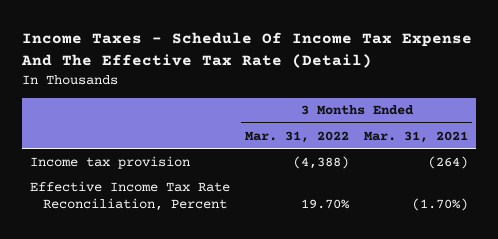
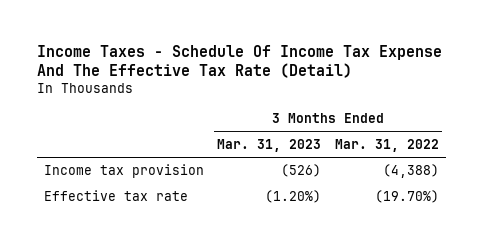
[364,130,469,143] Mar. 31, 2021 -> none
none -> [217,138,322,152] Mar. 31, 2023
[29,180,230,212] Effective Income Tax Rate Reconciliation, Percent -> [43,190,188,202] Effective tax rate
[300,199,350,210] 19.70% -> [374,190,439,204] (19.70%)

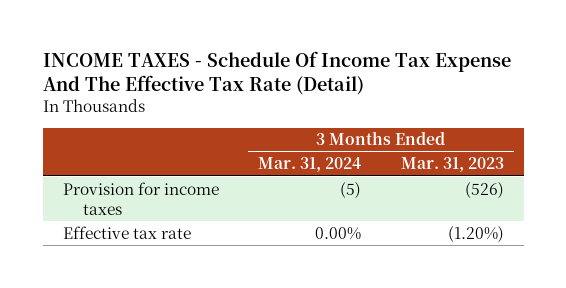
[36,44,442,79] Income Taxes - Schedule Of Income Tax Expense And The Effective Tax Rate (Detail) -> [42,51,511,96] INCOME TAXES - Schedule Of Income Tax Expense And The Effective Tax Rate (Detail)
[334,138,439,152] Mar. 31, 2022 -> none
none -> [258,157,362,173] Mar. 31, 2024
[43,164,204,179] Income tax provision -> [62,181,219,215] Provision for income taxes

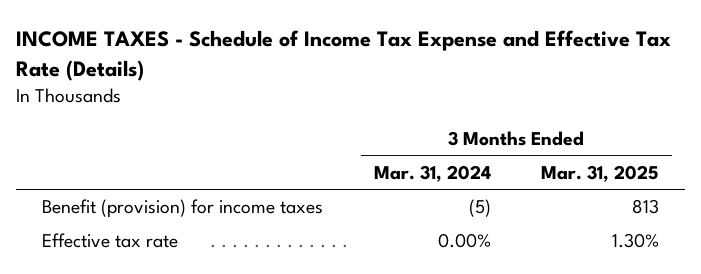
[42,51,511,96] INCOME TAXES - Schedule Of Income Tax Expense And The Effective Tax Rate (Detail) -> [16,30,672,82] INCOME TAXES - Schedule of Income Tax Expense and Effective Tax Rate (Details)
[400,157,504,173] Mar. 31, 2023 -> none
none -> [541,164,660,182] Mar. 31, 2025
[62,181,219,215] Provision for income taxes -> [41,199,323,219] Benefit (provision) for income taxes

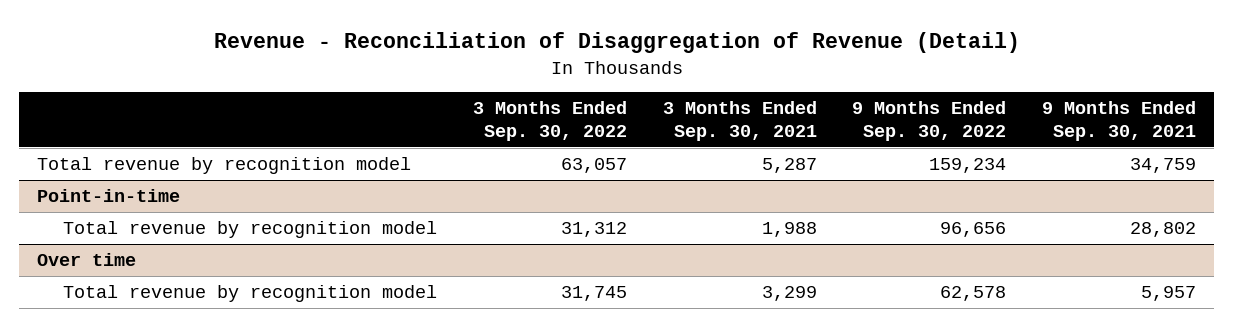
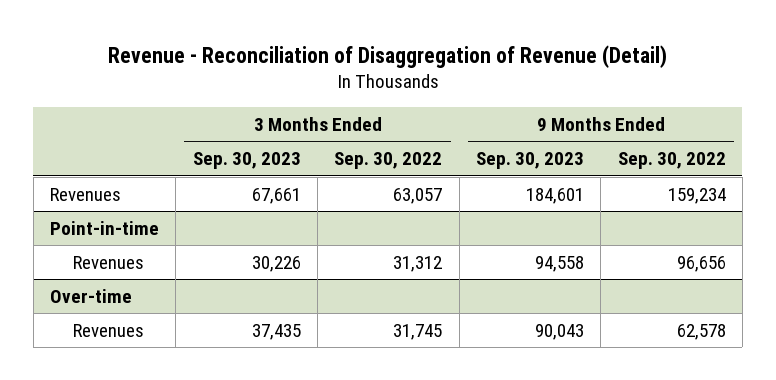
[662,101,817,142] 3 Months Ended Sep. 30, 2021 -> none
[1042,101,1197,142] 9 Months Ended Sep. 30, 2021 -> none
none -> [192,152,301,170] Sep. 30, 2023
none -> [475,152,584,170] Sep. 30, 2023
[37,156,412,174] Total revenue by recognition model -> [50,187,122,201] Revenues
[62,220,437,238] Total revenue by recognition model -> [72,255,144,269] Revenues
[37,252,137,266] Over time -> [50,288,133,303] Over-time
[62,284,437,302] Total revenue by recognition model -> [72,323,144,337] Revenues

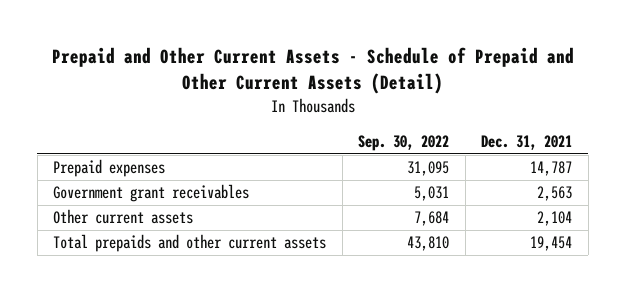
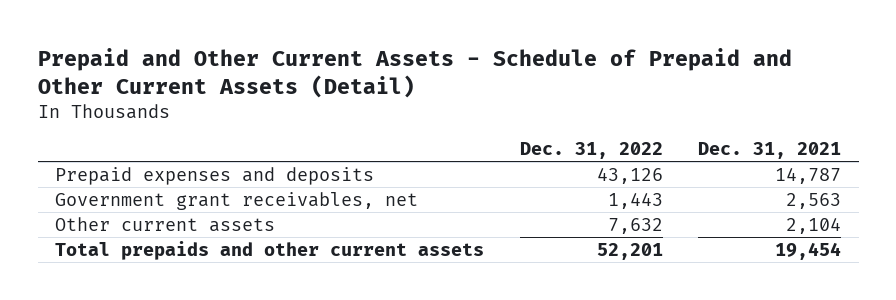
[358,134,450,151] Sep. 30, 2022 -> none
none -> [519,142,663,160] Dec. 31, 2022
[53,159,166,178] Prepaid expenses -> [55,166,375,185] Prepaid expenses and deposits
[53,184,250,203] Government grant receivables -> [55,191,419,210] Government grant receivables, net

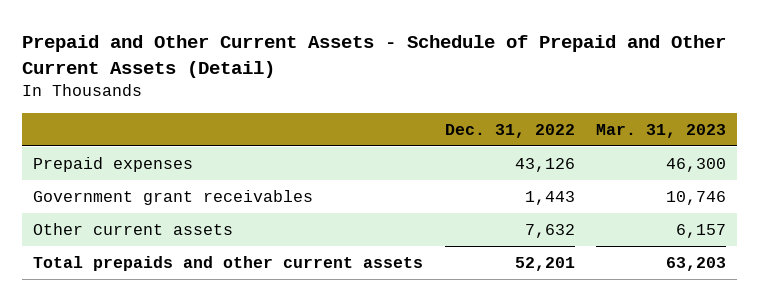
[697,142,841,160] Dec. 31, 2021 -> none
none -> [596,123,727,138] Mar. 31, 2023
[55,166,375,185] Prepaid expenses and deposits -> [33,157,194,173] Prepaid expenses
[55,191,419,210] Government grant receivables, net -> [33,190,314,206] Government grant receivables

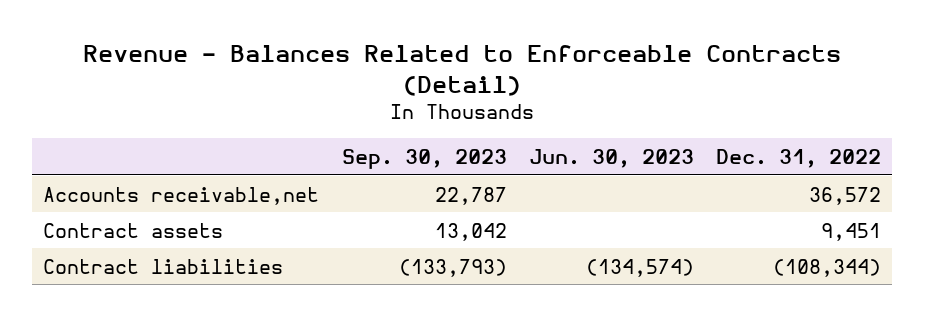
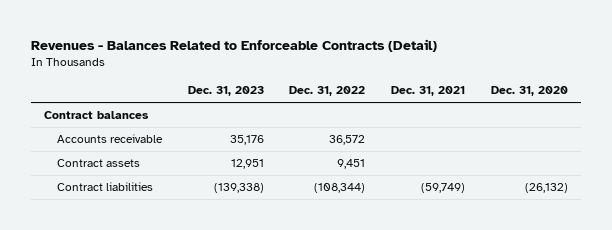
[83,45,842,96] Revenue - Balances Related to Enforceable Contracts (Detail) -> [31,38,438,52] Revenues - Balances Related to Enforceable Contracts (Detail)
[341,148,507,169] Sep. 30, 2023 -> none
[529,148,695,168] Jun. 30, 2023 -> none
none -> [187,86,264,97] Dec. 31, 2023
none -> [391,86,466,97] Dec. 31, 2021
none -> [490,86,568,97] Dec. 31, 2020
none -> [44,111,150,120] Contract balances
[43,186,320,205] Accounts receivable,net -> [56,134,163,144] Accounts receivable

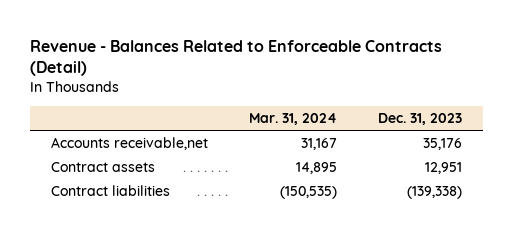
[31,38,438,52] Revenues - Balances Related to Enforceable Contracts (Detail) -> [29,39,442,77] Revenue - Balances Related to Enforceable Contracts (Detail)
[289,86,366,97] Dec. 31, 2022 -> none
[391,86,466,97] Dec. 31, 2021 -> none
[490,86,568,97] Dec. 31, 2020 -> none
none -> [248,112,337,125] Mar. 31, 2024
[44,111,150,120] Contract balances -> none
[56,134,163,144] Accounts receivable -> [50,137,208,151] Accounts receivable,net

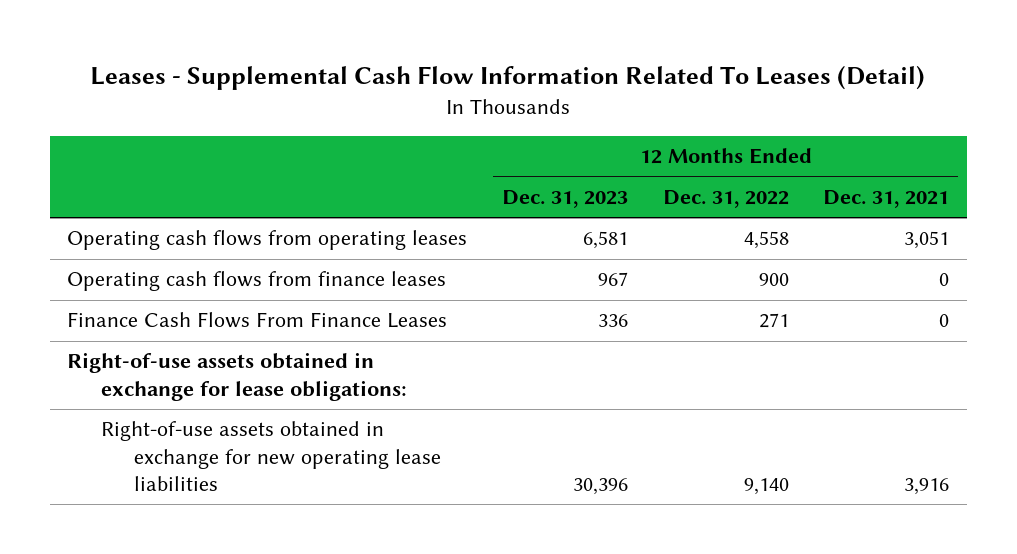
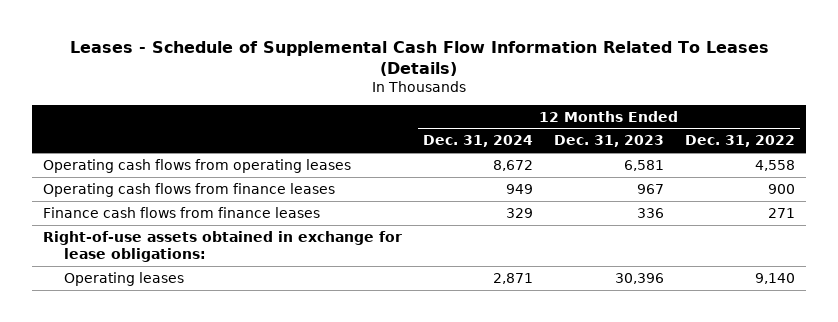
[90,65,926,91] Leases - Supplemental Cash Flow Information Related To Leases (Detail) -> [69,40,769,76] Leases - Schedule of Supplemental Cash Flow Information Related To Leases (Details)
[823,189,950,208] Dec. 31, 2021 -> none
none -> [422,135,533,148] Dec. 31, 2024
[67,312,448,329] Finance Cash Flows From Finance Leases -> [42,206,320,218] Finance cash flows from finance leases
[100,421,441,492] Right-of-use assets obtained in exchange for new operating lease liabilities -> [63,271,184,286] Operating leases

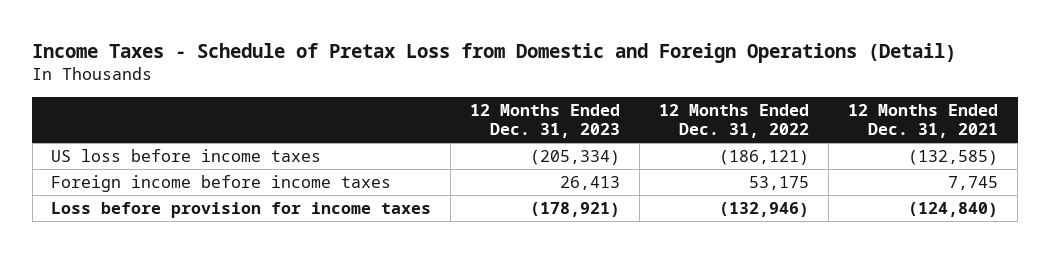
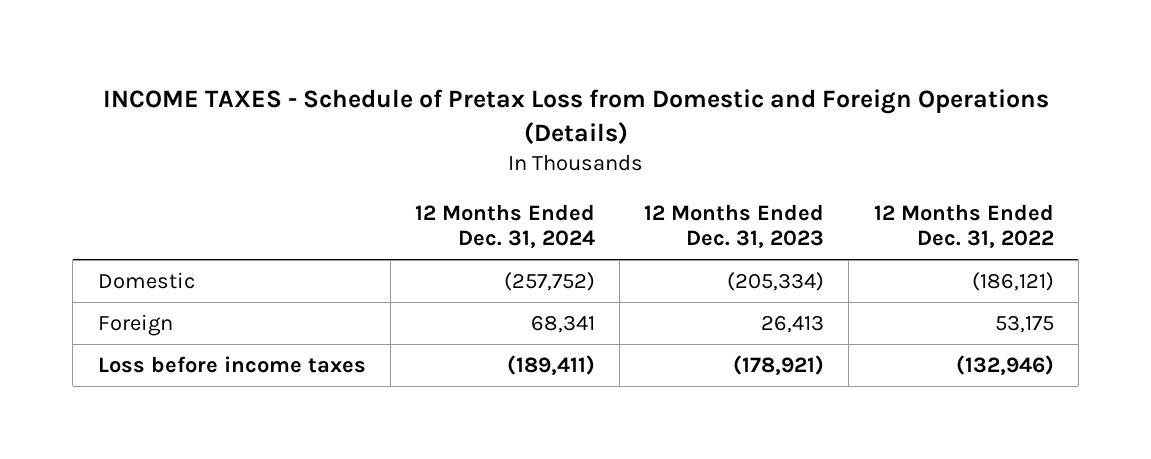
[32,42,957,63] Income Taxes - Schedule of Pretax Loss from Domestic and Foreign Operations (Detail) -> [102,88,1049,144] INCOME TAXES - Schedule of Pretax Loss from Domestic and Foreign Operations (Details)
[848,103,999,139] 12 Months Ended Dec. 31, 2021 -> none
none -> [414,203,595,249] 12 Months Ended Dec. 31, 2024
[51,149,322,163] US loss before income taxes -> [97,271,195,289] Domestic
[51,175,392,193] Foreign income before income taxes -> [97,313,173,336] Foreign
[51,202,432,219] Loss before provision for income taxes -> [97,355,366,373] Loss before income taxes

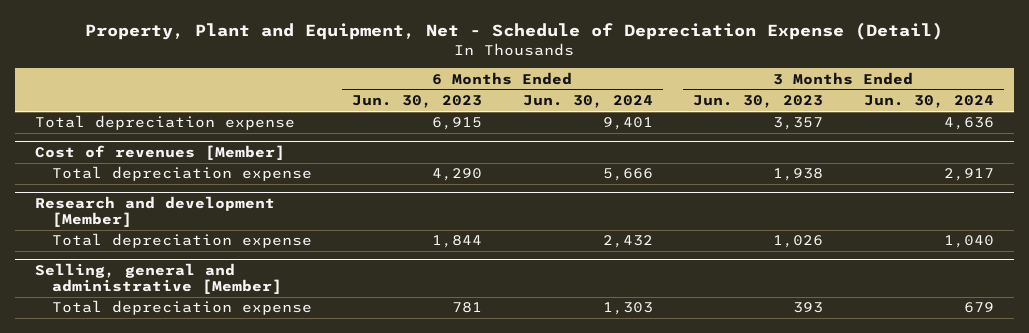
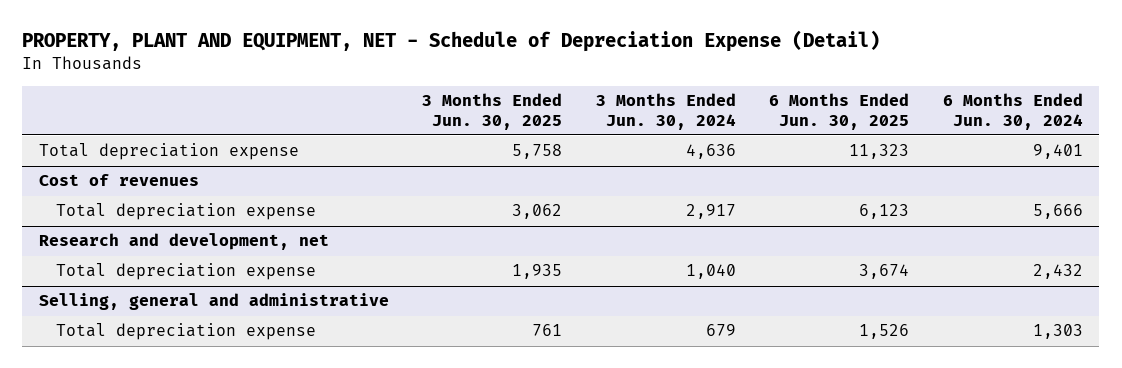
[85,22,944,41] Property, Plant and Equipment, Net - Schedule of Depreciation Expense (Detail) -> [22,30,881,53] PROPERTY, PLANT AND EQUIPMENT, NET - Schedule of Depreciation Expense (Detail)
[352,95,483,109] Jun. 30, 2023 -> none
[693,95,824,109] Jun. 30, 2023 -> none
none -> [422,92,563,130] 3 Months Ended Jun. 30, 2025
none -> [769,92,910,130] 6 Months Ended Jun. 30, 2025
[34,144,285,160] Cost of revenues [Member] -> [38,174,199,187] Cost of revenues
[34,195,275,228] Research and development [Member] -> [38,233,329,251] Research and development, net
[34,262,282,295] Selling, general and administrative [Member] -> [38,293,389,311] Selling, general and administrative

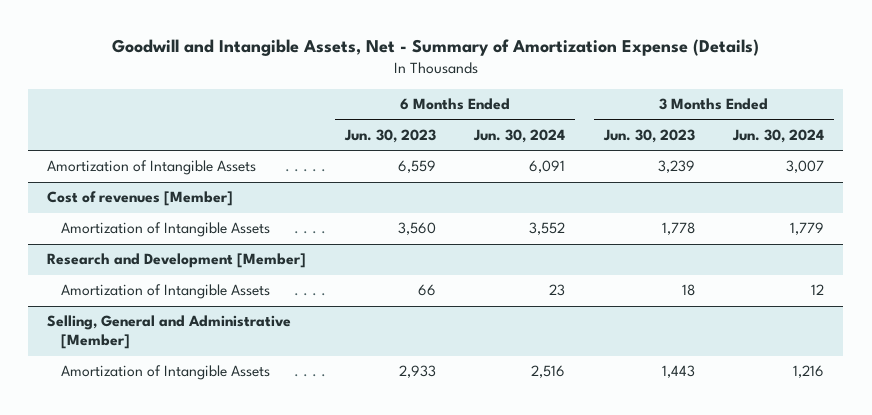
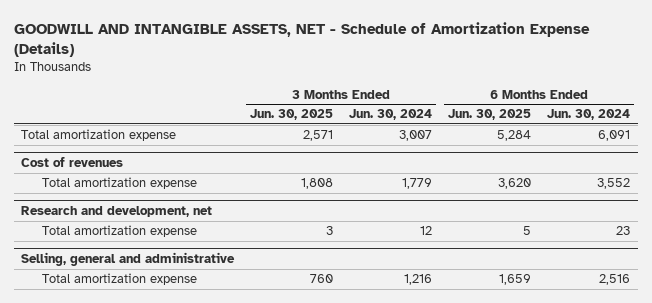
[111,39,759,57] Goodwill and Intangible Assets, Net - Summary of Amortization Expense (Details) -> [13,21,590,57] GOODWILL AND INTANGIBLE ASSETS, NET - Schedule of Amortization Expense (Details)
[343,128,436,143] Jun. 30, 2023 -> none
[602,128,695,143] Jun. 30, 2023 -> none
none -> [250,109,334,121] Jun. 30, 2025
none -> [448,109,532,121] Jun. 30, 2025
[47,160,257,176] Amortization of Intangible Assets -> [21,129,177,142] Total amortization expense
[47,191,234,207] Cost of revenues [Member] -> [21,157,124,168] Cost of revenues
[61,222,271,238] Amortization of Intangible Assets -> [42,177,198,190] Total amortization expense
[47,253,307,269] Research and Development [Member] -> [21,206,213,218] Research and development, net
[61,284,271,300] Amortization of Intangible Assets -> [42,225,198,238] Total amortization expense
[47,315,292,350] Selling, General and Administrative [Member] -> [21,252,236,267] Selling, general and administrative
[61,365,271,381] Amortization of Intangible Assets -> [42,273,198,286] Total amortization expense

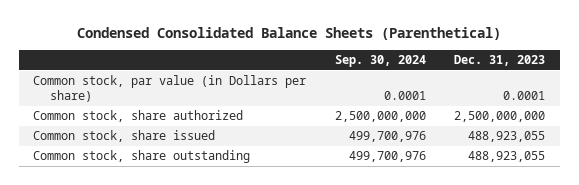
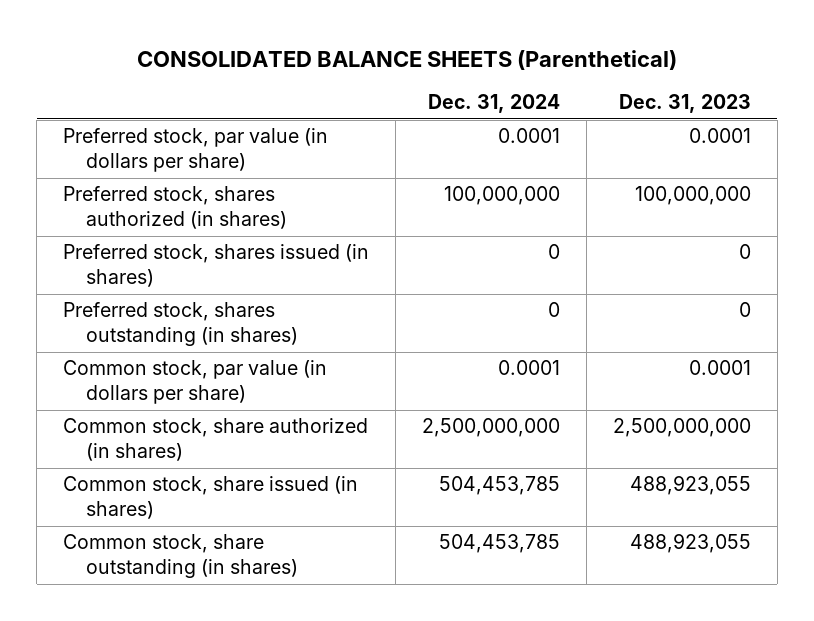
[77,26,502,40] Condensed Consolidated Balance Sheets (Parenthetical) -> [136,49,677,70] CONSOLIDATED BALANCE SHEETS (Parenthetical)
[334,55,426,68] Sep. 30, 2024 -> none
none -> [427,94,560,114] Dec. 31, 2024
none -> [63,128,329,173] Preferred stock, par value (in dollars per share)
none -> [63,186,287,230] Preferred stock, shares authorized (in shares)
none -> [63,244,370,288] Preferred stock, shares issued (in shares)
none -> [63,302,298,347] Preferred stock, shares outstanding (in shares)
[33,75,307,102] Common stock, par value (in Dollars per share) -> [63,360,328,405] Common stock, par value (in dollars per share)
[33,110,244,123] Common stock, share authorized -> [63,418,369,462] Common stock, share authorized (in shares)
[33,130,216,143] Common stock, share issued -> [63,476,359,520] Common stock, share issued (in shares)
[33,150,251,164] Common stock, share outstanding -> [63,534,298,579] Common stock, share outstanding (in shares)

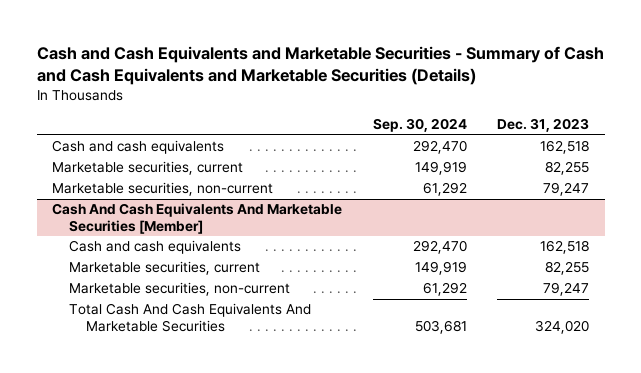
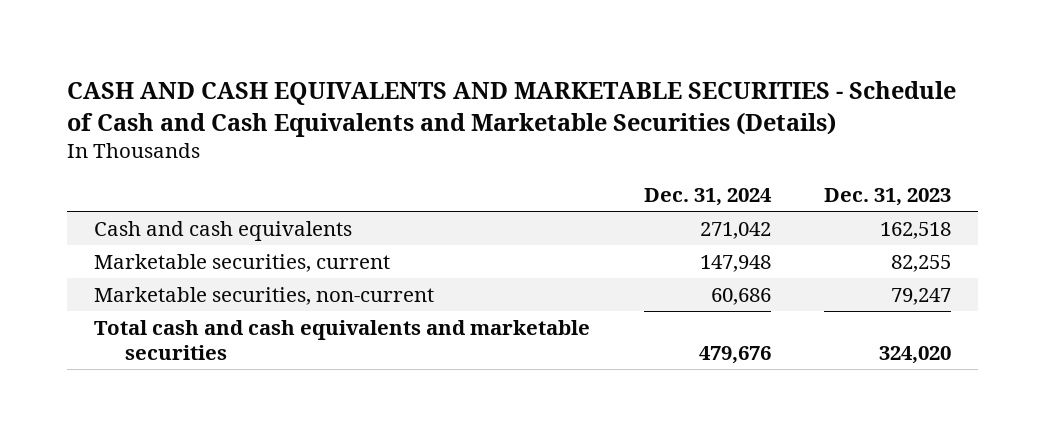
[36,45,604,85] Cash and Cash Equivalents and Marketable Securities - Summary of Cash and Cash Equivalents and Marketable Securities (Details) -> [67,80,957,137] CASH AND CASH EQUIVALENTS AND MARKETABLE SECURITIES - Schedule of Cash and Cash Equivalents and Marketable Securities (Details)
[372,118,467,133] Sep. 30, 2024 -> none
none -> [643,188,772,207] Dec. 31, 2024
[51,203,342,234] Cash And Cash Equivalents And Marketable Securities [Member] -> none
[69,240,242,255] Cash and cash equivalents -> none
[69,261,261,276] Marketable securities, current -> none
[69,282,291,297] Marketable securities, non-current -> none
[69,303,312,332] Total Cash And Cash Equivalents And Marketable Securities -> [94,319,591,361] Total cash and cash equivalents and marketable securities

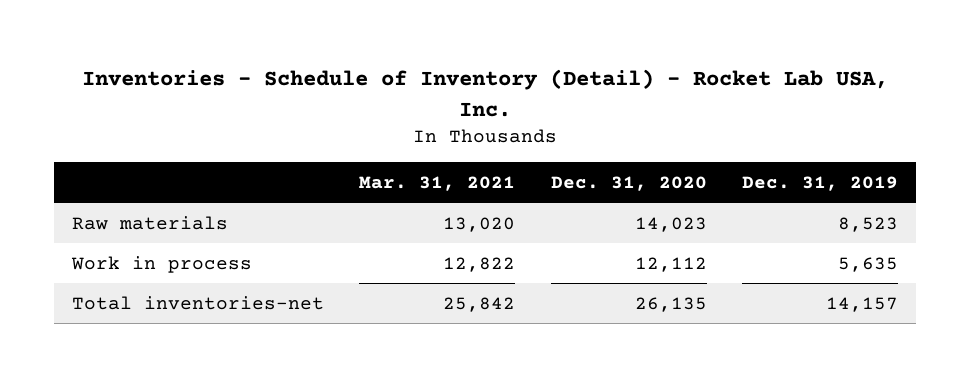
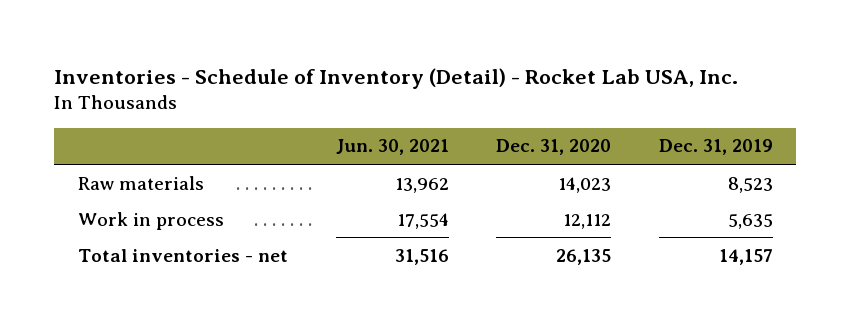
[359,175,516,191] Mar. 31, 2021 -> none
none -> [335,139,449,156] Jun. 30, 2021
[72,295,325,310] Total inventories-net -> [78,248,289,262] Total inventories - net

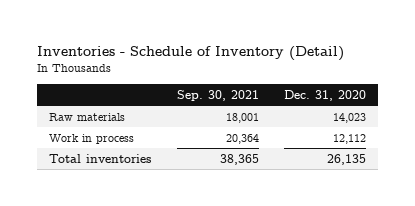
[54,67,739,89] Inventories - Schedule of Inventory (Detail) - Rocket Lab USA, Inc. -> [36,45,344,61] Inventories - Schedule of Inventory (Detail)
[335,139,449,156] Jun. 30, 2021 -> none
[658,139,773,156] Dec. 31, 2019 -> none
none -> [176,90,259,102] Sep. 30, 2021
[78,248,289,262] Total inventories - net -> [49,153,152,163] Total inventories

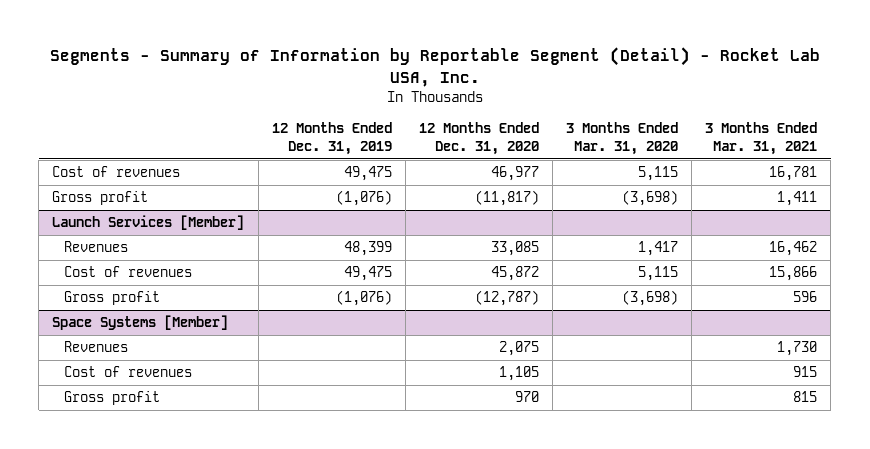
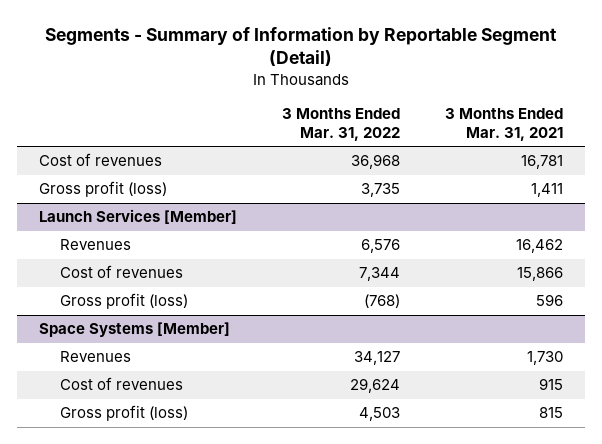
[49,46,820,87] Segments - Summary of Information by Reportable Segment (Detail) - Rocket Lab USA, Inc. -> [45,26,558,67] Segments - Summary of Information by Reportable Segment (Detail)
[271,122,392,156] 12 Months Ended Dec. 31, 2019 -> none
[418,122,539,156] 12 Months Ended Dec. 31, 2020 -> none
[566,122,679,156] 3 Months Ended Mar. 31, 2020 -> none
none -> [282,108,401,142] 3 Months Ended Mar. 31, 2022
[52,191,149,206] Gross profit -> [39,181,168,198] Gross profit (loss)
[64,291,161,306] Gross profit -> [60,293,189,310] Gross profit (loss)
[64,391,161,406] Gross profit -> [60,405,189,422] Gross profit (loss)

